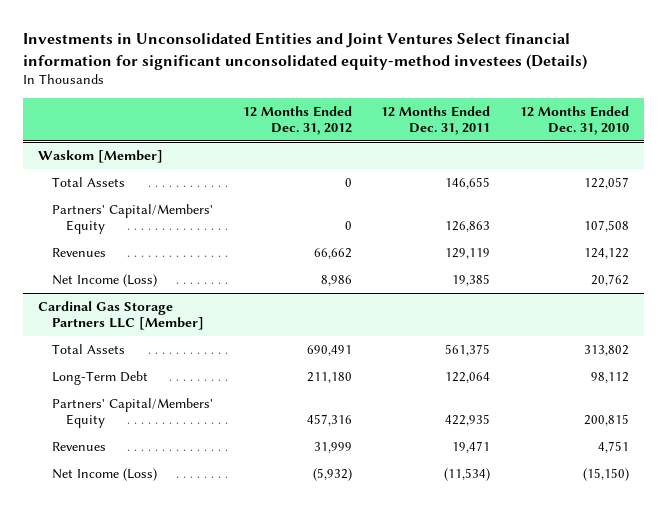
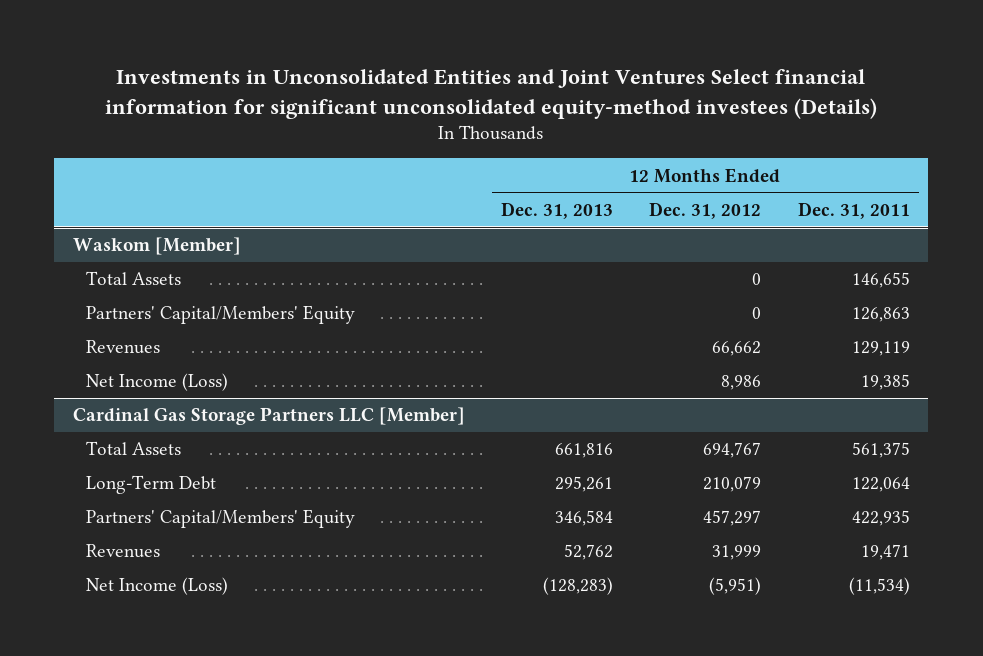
[520,105,630,135] 12 Months Ended Dec. 31, 2010 -> none
none -> [501,201,614,219] Dec. 31, 2013
[306,344,352,356] 690,491 -> [703,442,762,459] 694,767
[306,371,352,383] 211,180 -> [703,476,762,493] 210,079
[306,413,352,426] 457,316 -> [703,510,762,527] 457,297
[312,467,352,481] (5,932) -> [709,577,762,596] (5,951)

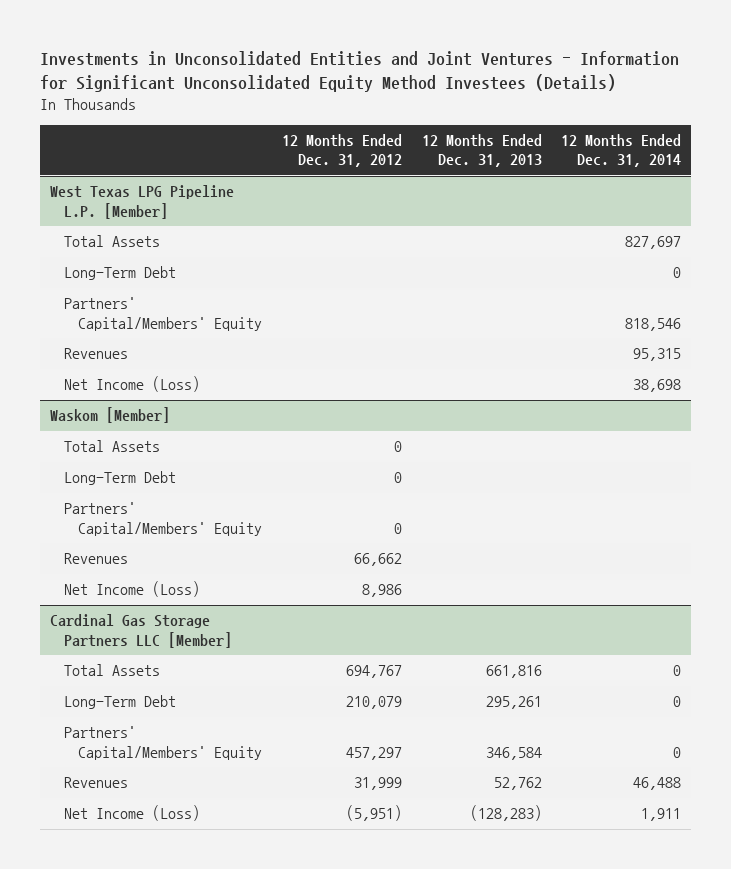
[105,68,878,119] Investments in Unconsolidated Entities and Joint Ventures Select financial information for significant unconsolidated equity-method investees (Details) -> [40,51,680,93] Investments in Unconsolidated Entities and Joint Ventures - Information for Significant Unconsolidated Equity Method Investees (Details)
[797,201,910,219] Dec. 31, 2011 -> none
none -> [561,133,682,168] 12 Months Ended Dec. 31, 2014
none -> [50,185,235,219] West Texas LPG Pipeline L.P. [Member]
none -> [63,235,160,248] Total Assets
none -> [63,266,176,281] Long-Term Debt
none -> [63,297,262,331] Partners' Capital/Members' Equity
none -> [63,348,128,360] Revenues
none -> [63,376,200,393] Net Income (Loss)
none -> [63,471,176,486] Long-Term Debt

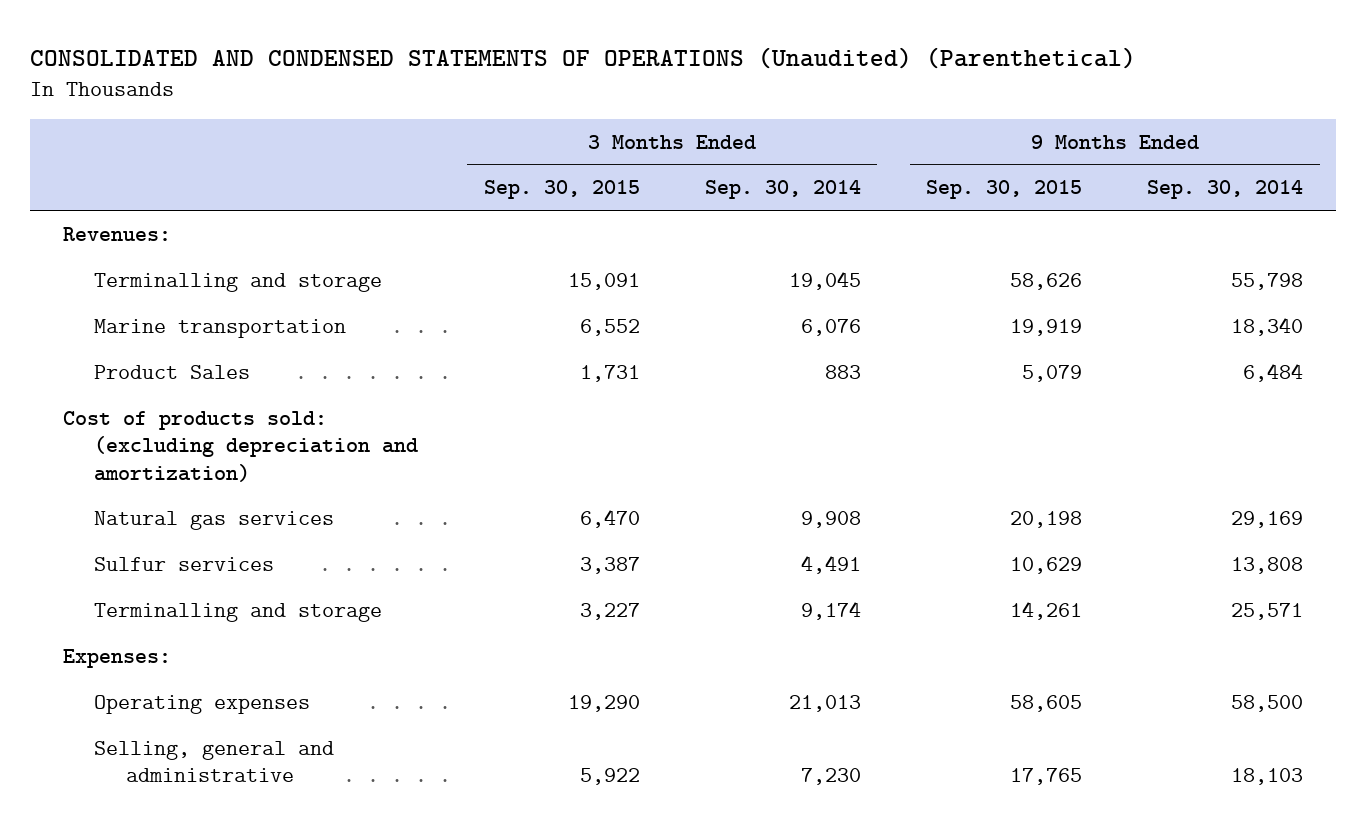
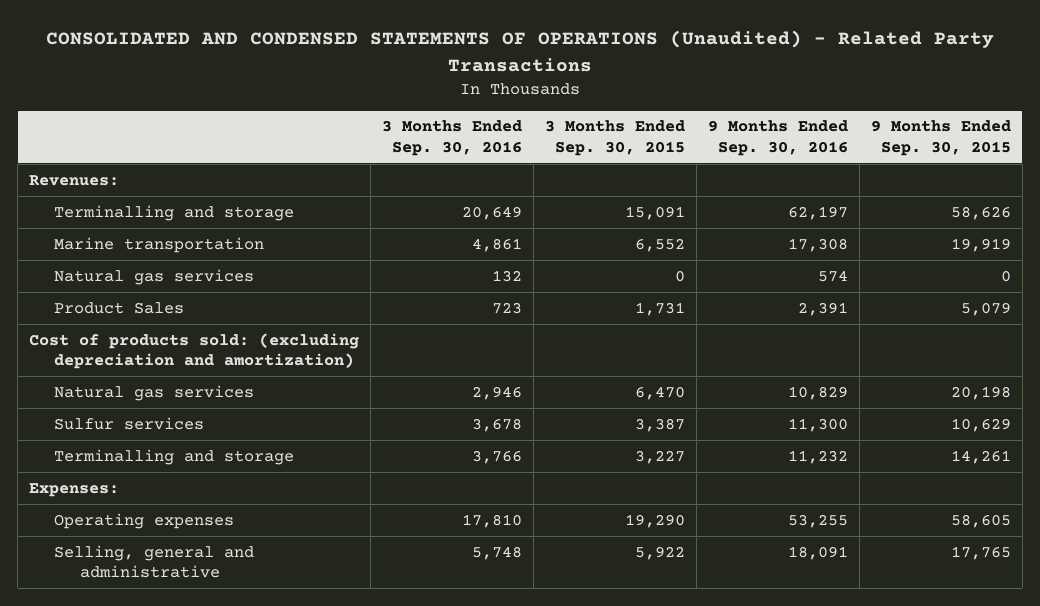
[30,46,1137,69] CONSOLIDATED AND CONDENSED STATEMENTS OF OPERATIONS (Unaudited) (Parenthetical) -> [45,30,994,72] CONSOLIDATED AND CONDENSED STATEMENTS OF OPERATIONS (Unaudited) - Related Party Transactions
[704,180,861,200] Sep. 30, 2014 -> none
[1147,180,1304,200] Sep. 30, 2014 -> none
none -> [382,120,523,157] 3 Months Ended Sep. 30, 2016
none -> [707,120,848,157] 9 Months Ended Sep. 30, 2016
none -> [54,268,255,285] Natural gas services

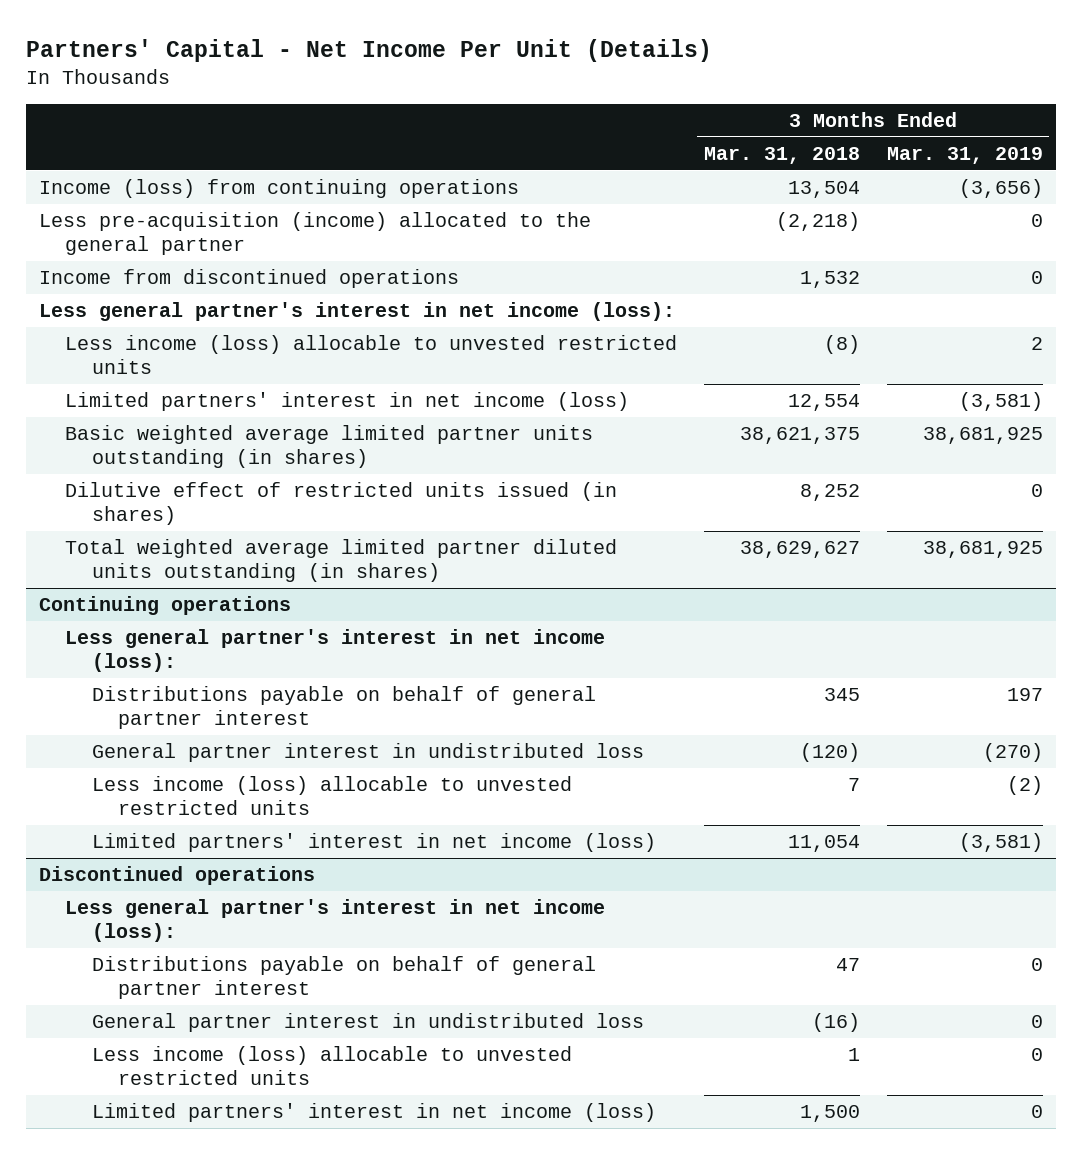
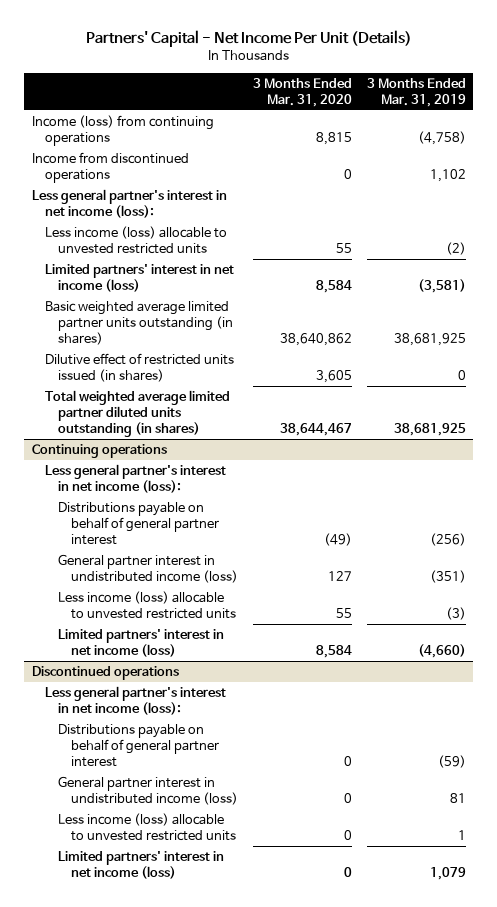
[704,147,861,165] Mar. 31, 2018 -> none
none -> [253,77,353,107] 3 Months Ended Mar. 31, 2020
[39,212,592,255] Less pre-acquisition (income) allocated to the general partner -> none
[958,179,1043,199] (3,656) -> [417,130,466,145] (4,758)
[1030,271,1043,285] 0 -> [429,168,466,182] 1,102
[1030,337,1043,351] 2 -> [445,241,466,255] (2)
[1006,688,1043,702] 197 -> [429,532,466,546] (256)
[91,743,644,763] General partner interest in undistributed loss -> [58,554,239,583] General partner interest in undistributed income (loss)
[982,743,1043,763] (270) -> [429,569,466,583] (351)
[1006,776,1043,796] (2) -> [445,606,466,620] (3)
[958,833,1043,853] (3,581) -> [417,643,466,658] (4,660)
[1030,958,1043,972] 0 -> [437,754,466,768] (59)
[91,1013,644,1033] General partner interest in undistributed loss -> [58,776,239,805] General partner interest in undistributed income (loss)
[1030,1015,1043,1029] 0 -> [449,792,466,803] 81
[1030,1048,1043,1062] 0 -> [457,829,466,840] 1
[1030,1105,1043,1119] 0 -> [429,866,466,880] 1,079

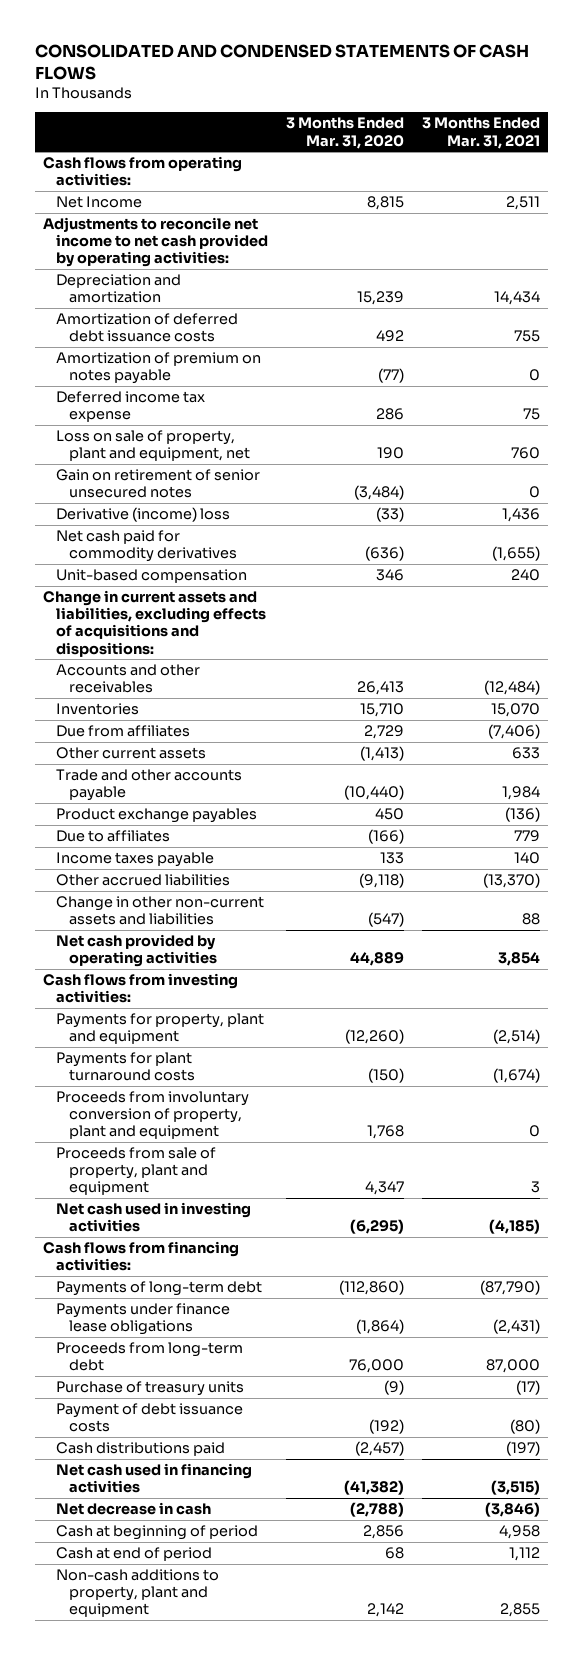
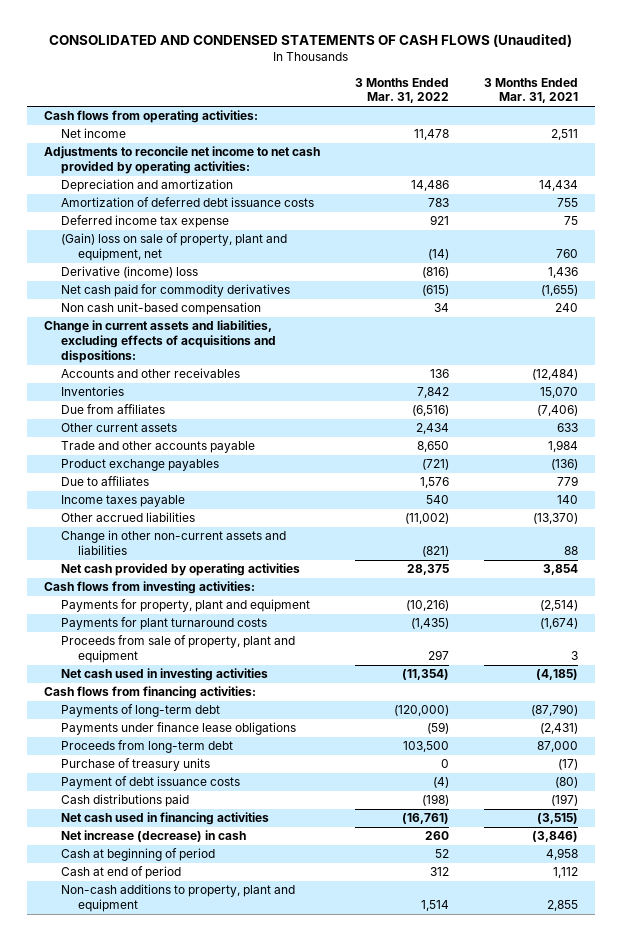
[34,43,529,80] CONSOLIDATED AND CONDENSED STATEMENTS OF CASH FLOWS -> [49,34,573,48] CONSOLIDATED AND CONDENSED STATEMENTS OF CASH FLOWS (Unaudited)
[285,117,404,149] 3 Months Ended Mar. 31, 2020 -> none
none -> [355,77,450,104] 3 Months Ended Mar. 31, 2022
[56,196,143,209] Net Income -> [61,128,127,139] Net income
[56,352,262,385] Amortization of premium on notes payable -> none
[56,469,261,499] Gain on retirement of senior unsecured notes -> none
[56,430,251,462] Loss on sale of property, plant and equipment, net -> [61,233,288,262] (Gain) loss on sale of property, plant and equipment, net
[56,569,248,584] Unit-based compensation -> [61,302,262,316] Non cash unit-based compensation
[56,1091,250,1140] Proceeds from involuntary conversion of property, plant and equipment -> none
[56,1502,212,1516] Net decrease in cash -> [61,830,247,843] Net increase (decrease) in cash

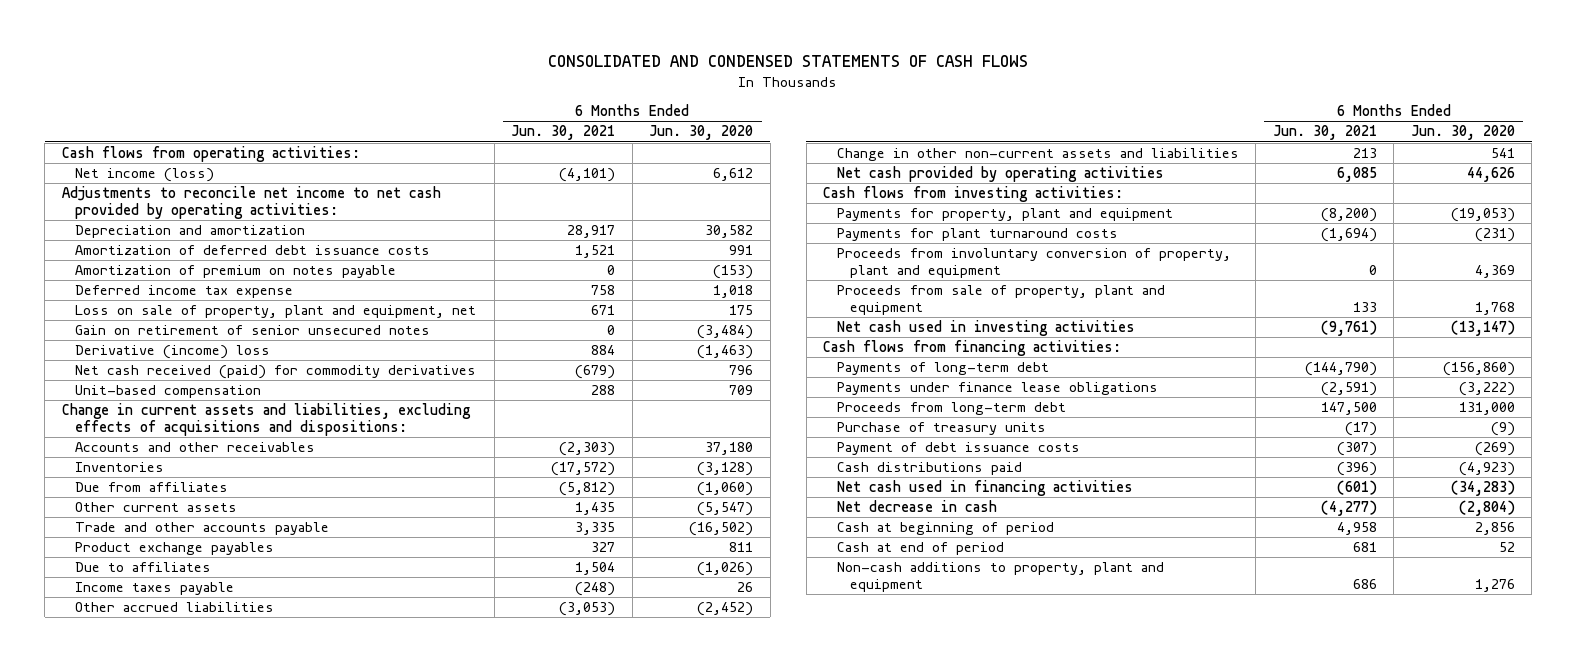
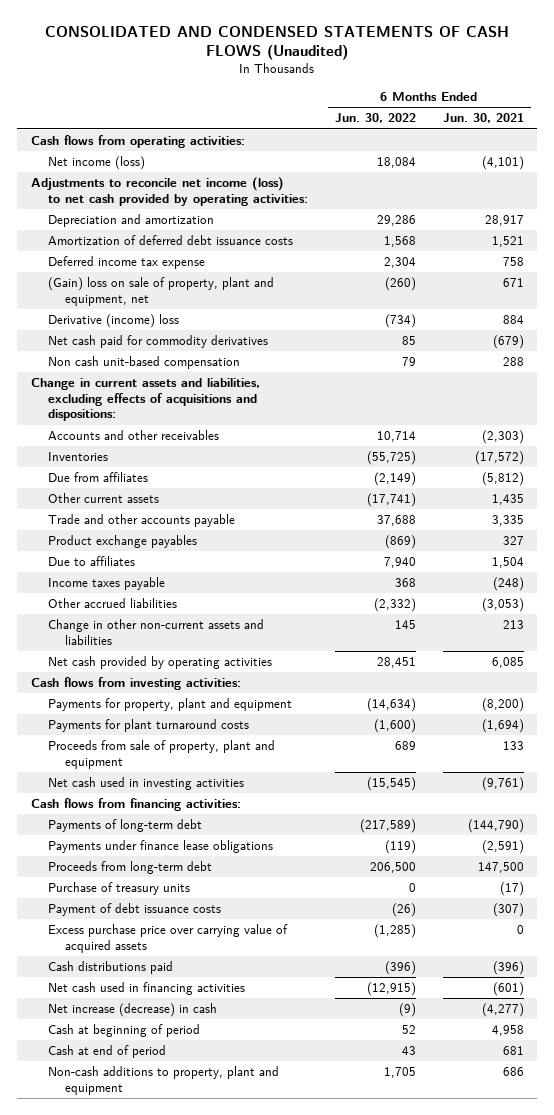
[548,55,1029,68] CONSOLIDATED AND CONDENSED STATEMENTS OF CASH FLOWS -> [45,25,510,61] CONSOLIDATED AND CONDENSED STATEMENTS OF CASH FLOWS (Unaudited)
[649,125,754,141] Jun. 30, 2020 -> none
none -> [334,113,416,124] Jun. 30, 2022
[61,186,441,219] Adjustments to reconcile net income to net cash provided by operating activities: -> [30,177,308,206] Adjustments to reconcile net income (loss) to net cash provided by operating activities:
[75,265,397,279] Amortization of premium on notes payable -> none
[75,325,431,336] Gain on retirement of senior unsecured notes -> none
[75,305,477,319] Loss on sale of property, plant and equipment, net -> [47,277,274,306] (Gain) loss on sale of property, plant and equipment, net
[75,365,477,380] Net cash received (paid) for commodity derivatives -> [47,335,268,349] Net cash paid for commodity derivatives
[75,385,262,399] Unit-based compensation -> [47,356,240,370] Non cash unit-based compensation
[836,248,1231,278] Proceeds from involuntary conversion of property, plant and equipment -> none
none -> [47,924,288,953] Excess purchase price over carrying value of acquired assets
[836,500,997,513] Net decrease in cash -> [47,1003,217,1018] Net increase (decrease) in cash

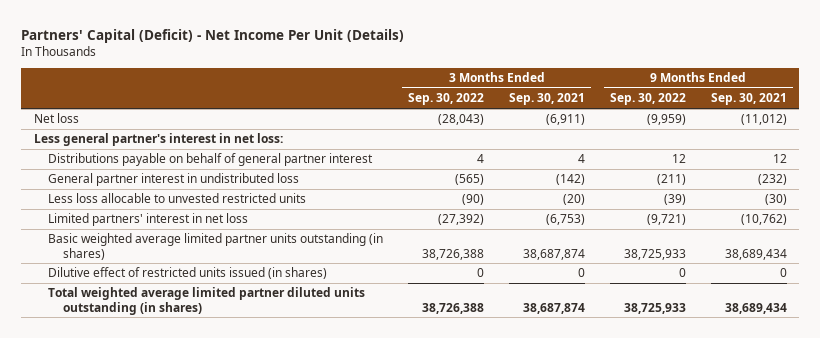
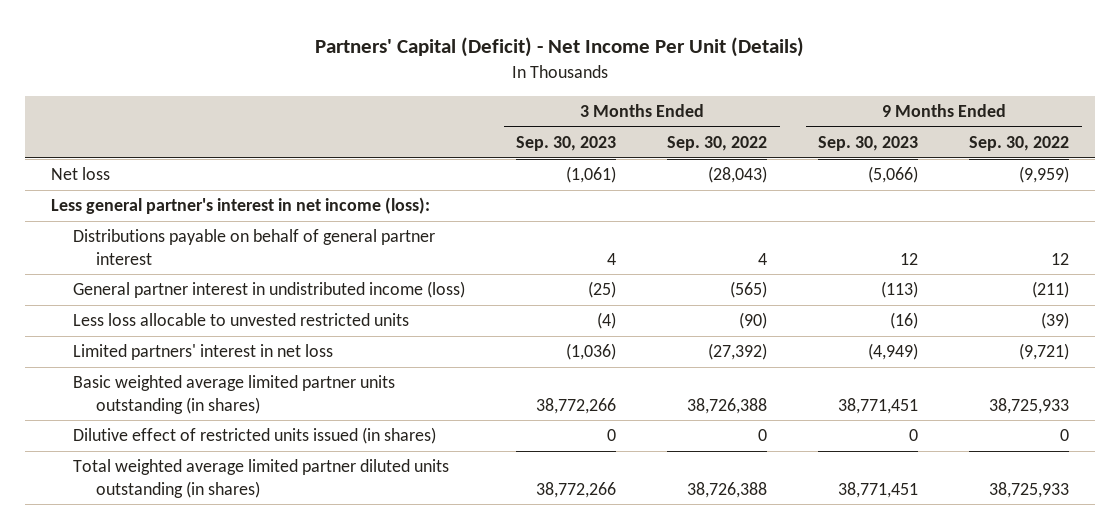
[509,93,586,106] Sep. 30, 2021 -> none
[710,93,787,106] Sep. 30, 2021 -> none
none -> [516,136,617,152] Sep. 30, 2023
none -> [818,136,919,152] Sep. 30, 2023
[33,133,283,147] Less general partner's interest in net loss: -> [50,197,430,215] Less general partner's interest in net income (loss):
[48,173,300,187] General partner interest in undistributed loss -> [73,281,466,299] General partner interest in undistributed income (loss)

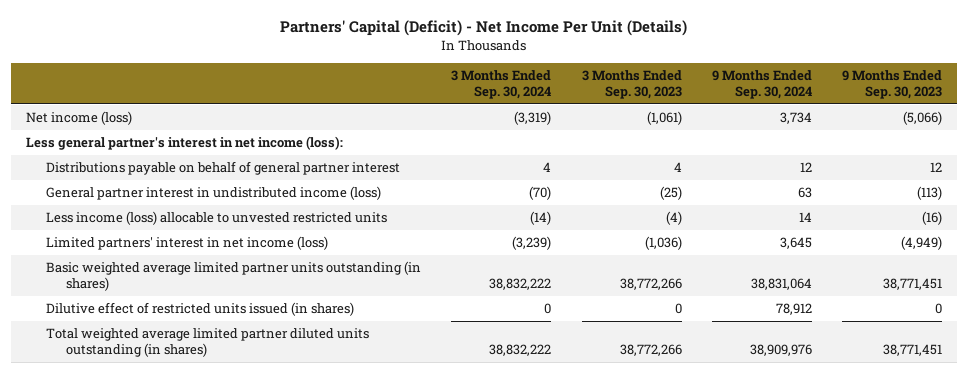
[667,136,768,152] Sep. 30, 2022 -> none
[969,136,1070,152] Sep. 30, 2022 -> none
none -> [451,69,552,100] 3 Months Ended Sep. 30, 2024
none -> [711,69,812,100] 9 Months Ended Sep. 30, 2024
[50,167,110,181] Net loss -> [26,111,133,126] Net income (loss)
[73,313,410,327] Less loss allocable to unvested restricted units -> [46,211,388,226] Less income (loss) allocable to unvested restricted units
[73,344,334,361] Limited partners' interest in net loss -> [46,236,329,251] Limited partners' interest in net income (loss)

